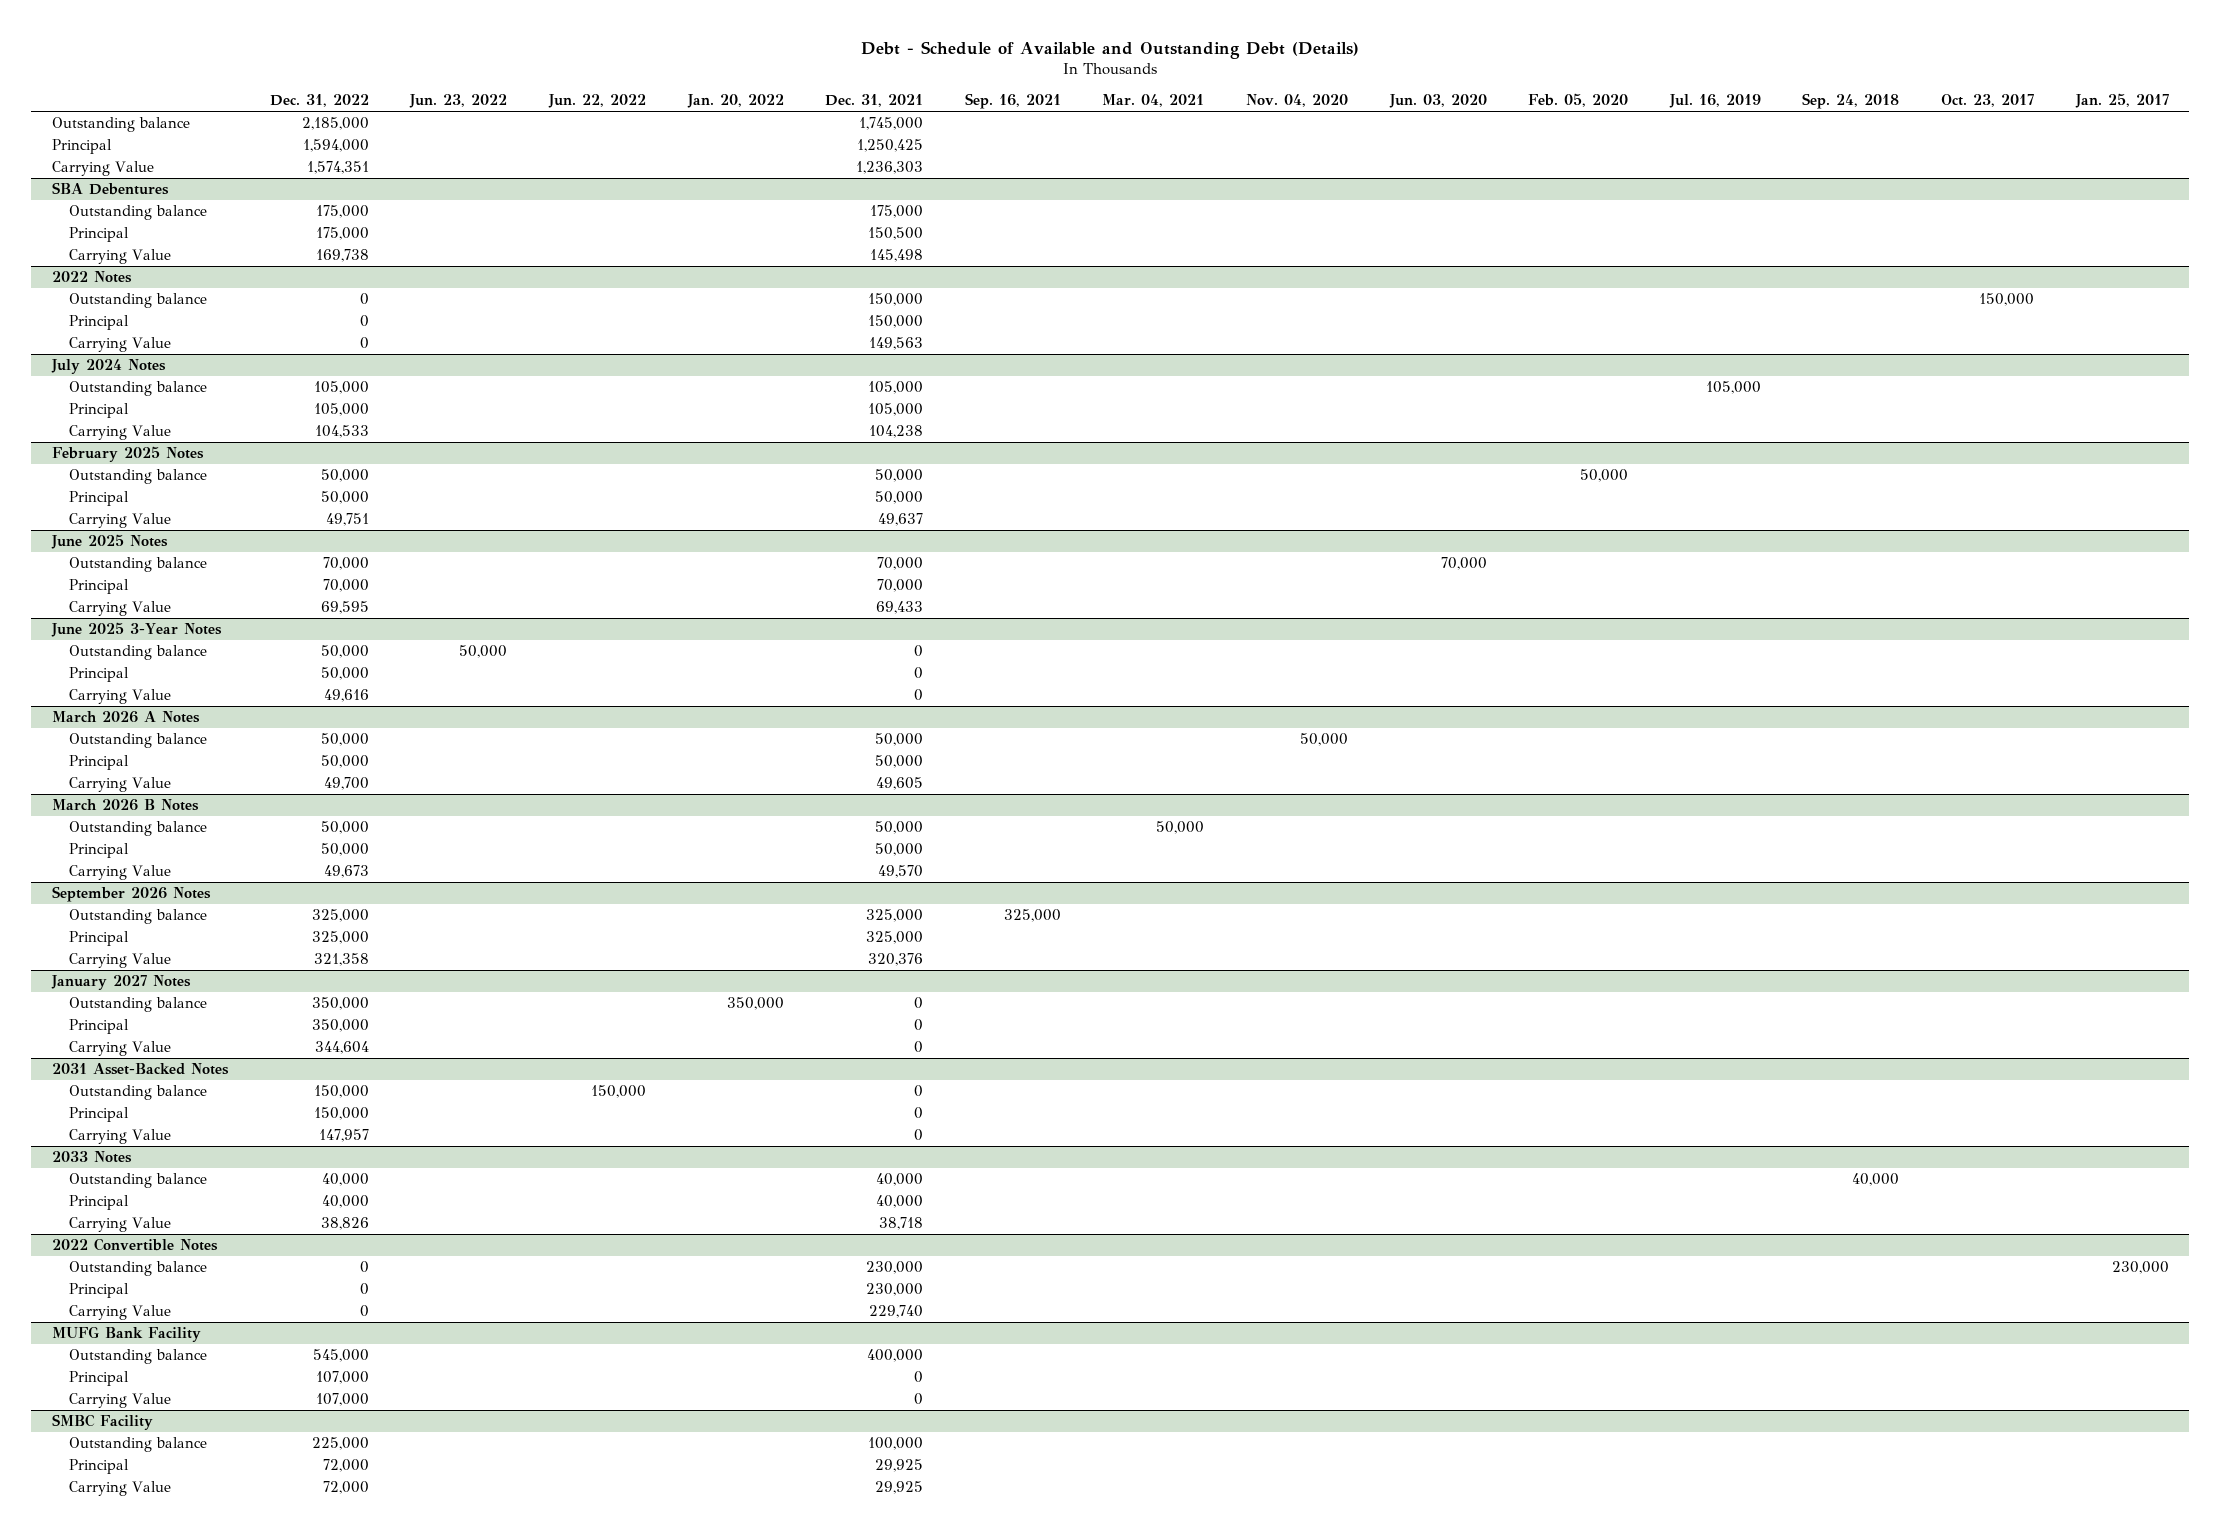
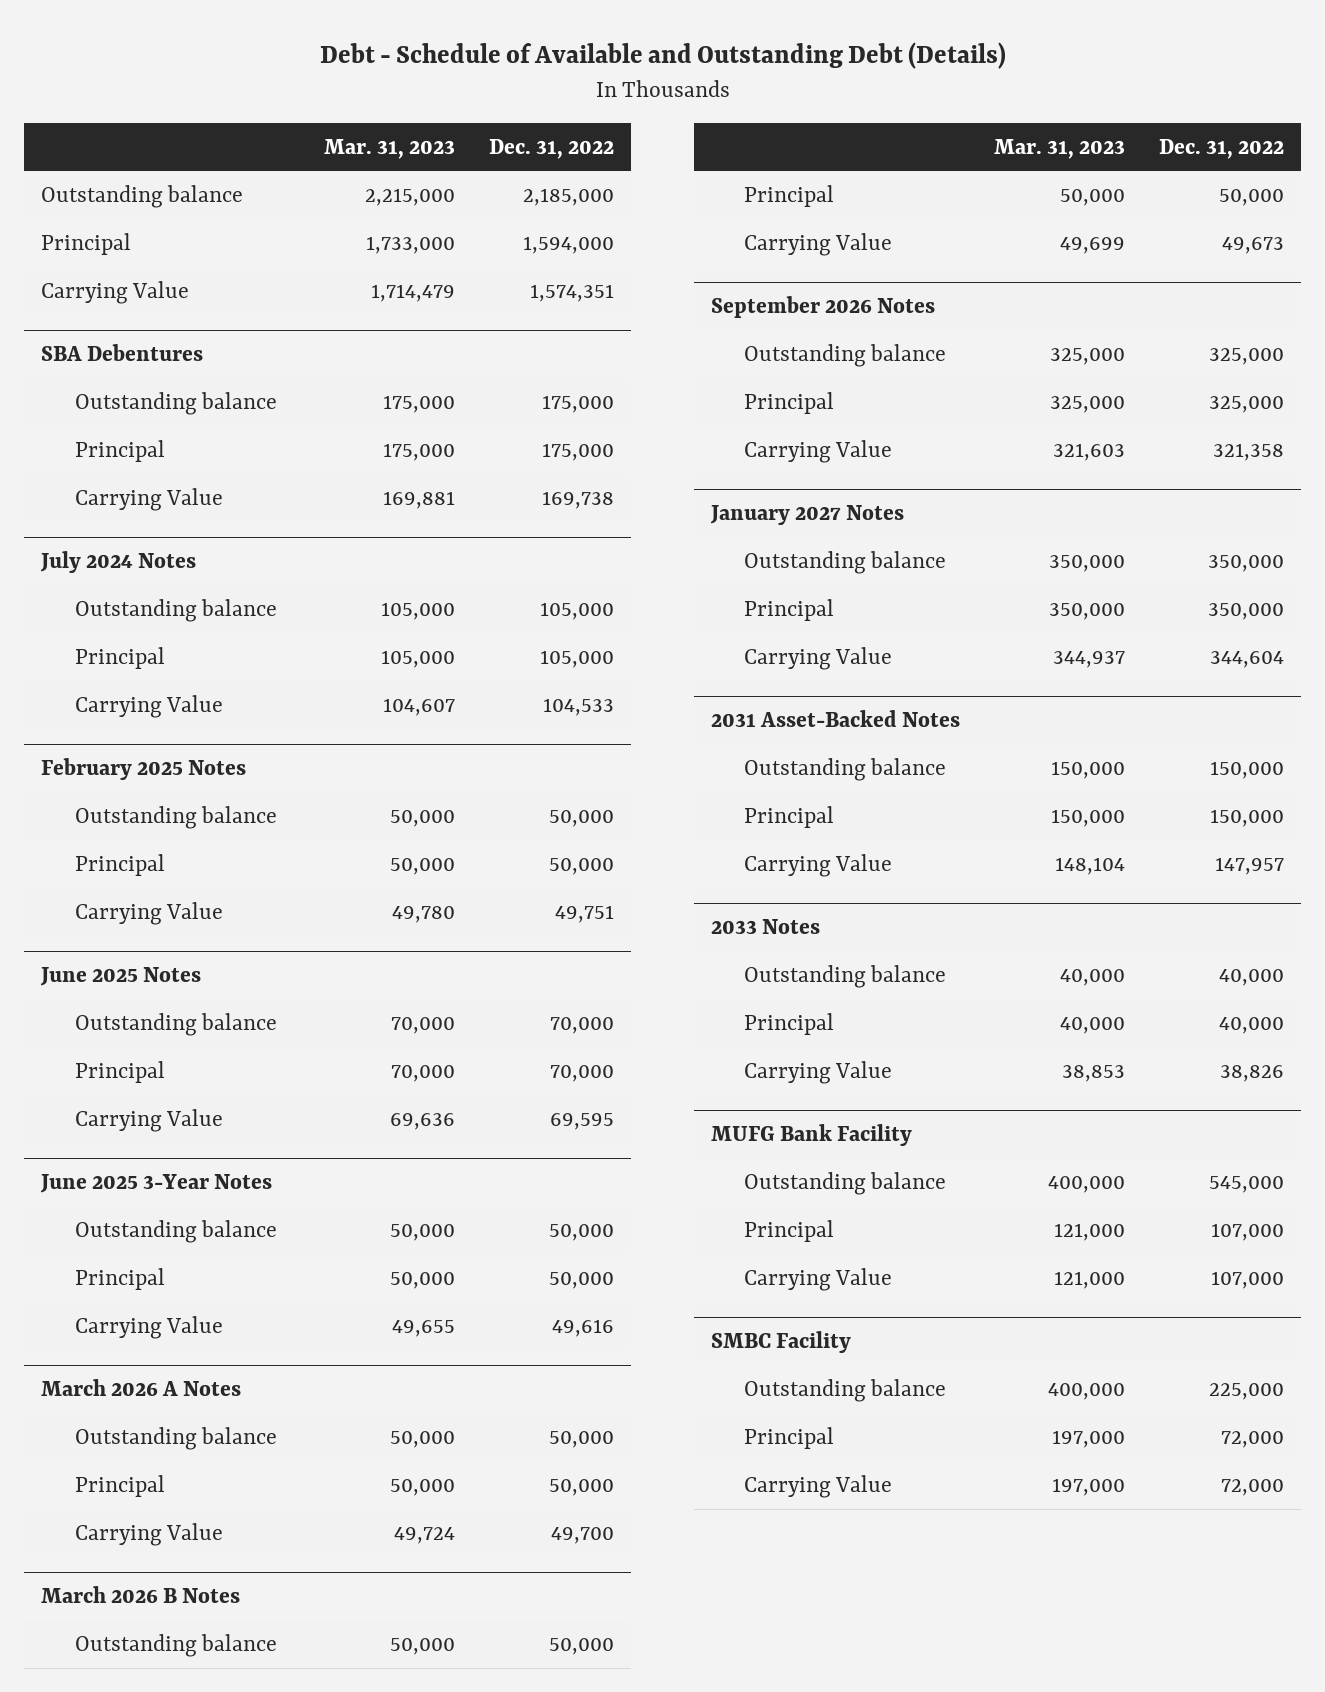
[409,94,508,109] Jun. 23, 2022 -> none
[547,94,646,109] Jun. 22, 2022 -> none
[686,94,784,109] Jan. 20, 2022 -> none
[825,94,924,108] Dec. 31, 2021 -> none
[964,93,1061,110] Sep. 16, 2021 -> none
[1102,94,1205,108] Mar. 04, 2021 -> none
[1245,94,1348,108] Nov. 04, 2020 -> none
[1388,94,1487,109] Jun. 03, 2020 -> none
[1528,93,1629,108] Feb. 05, 2020 -> none
[1668,94,1761,109] Jul. 16, 2019 -> none
[1802,93,1900,110] Sep. 24, 2018 -> none
[1941,94,2035,108] Oct. 23, 2017 -> none
[2074,93,2169,109] Jan. 25, 2017 -> none
none -> [324,138,456,159] Mar. 31, 2023
[52,271,133,284] 2022 Notes -> none
[69,293,208,309] Outstanding balance -> none
[69,315,130,331] Principal -> none
[69,337,172,353] Carrying Value -> none
[52,1238,219,1252] 2022 Convertible Notes -> none
[69,1261,208,1277] Outstanding balance -> none
[69,1283,130,1299] Principal -> none
[69,1305,172,1321] Carrying Value -> none

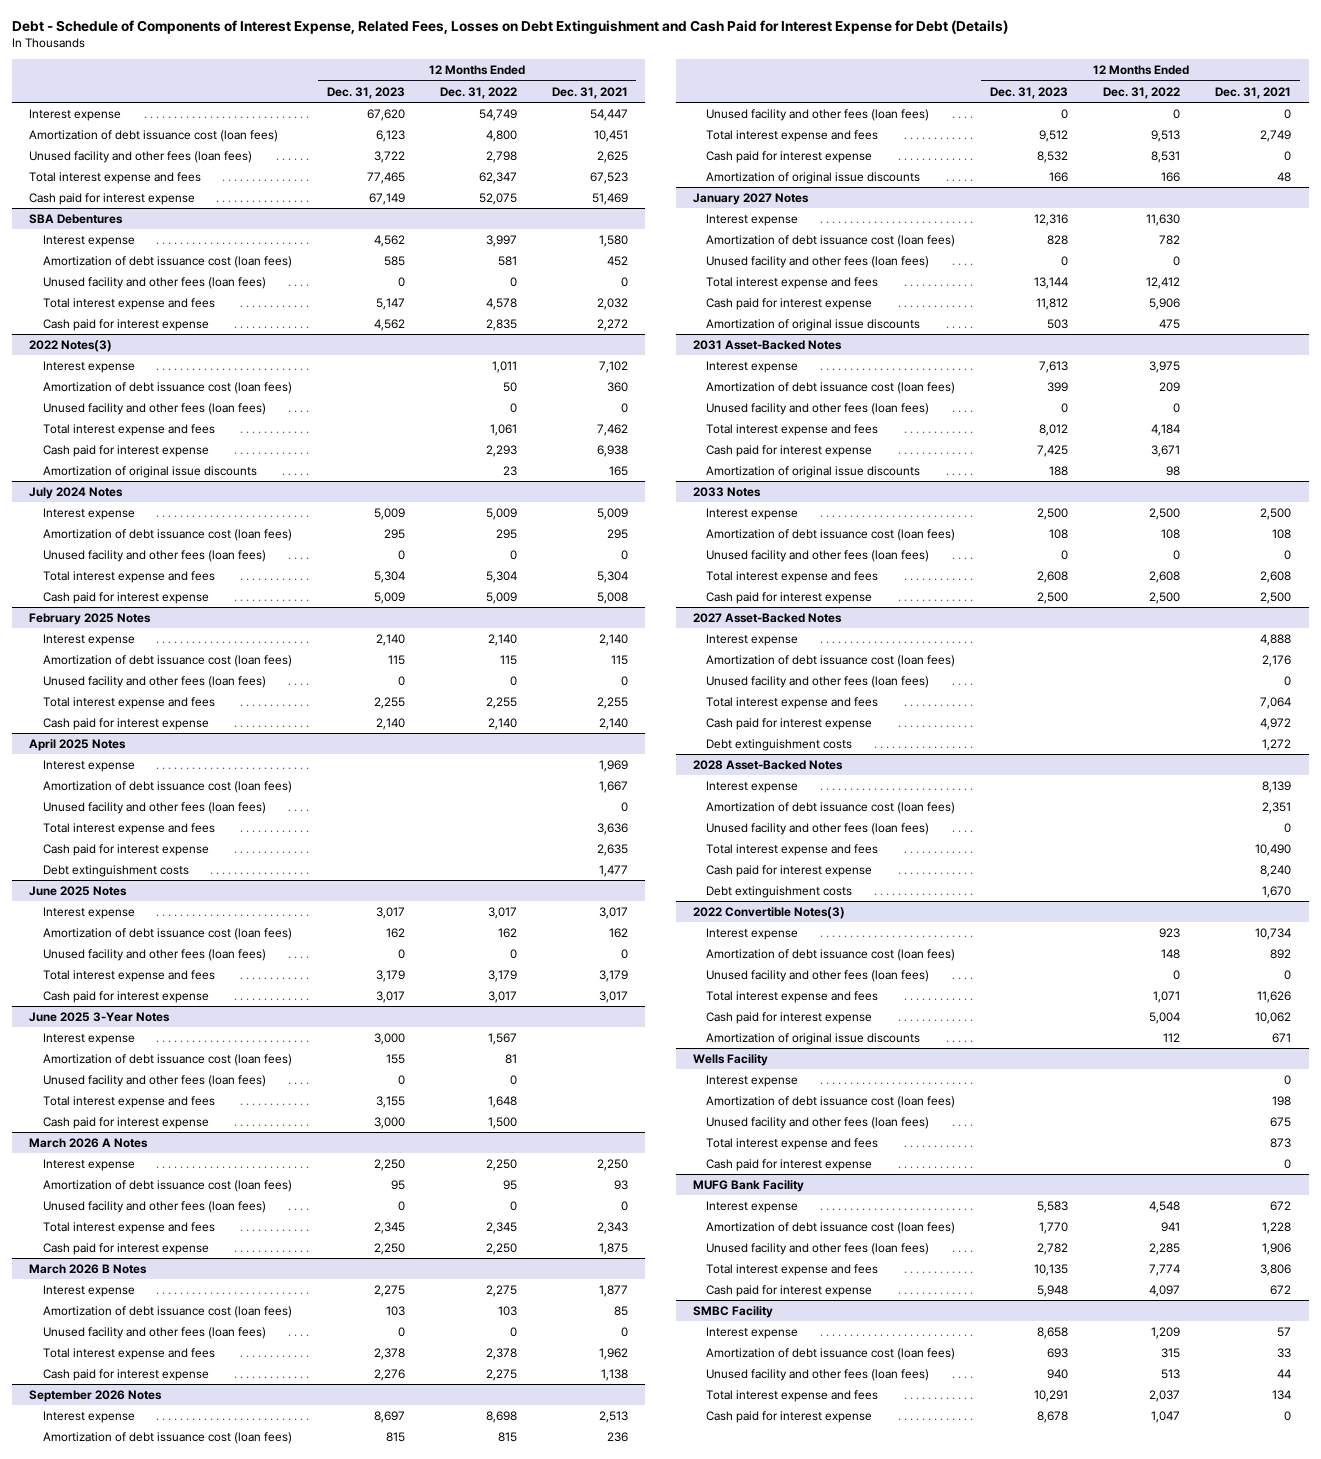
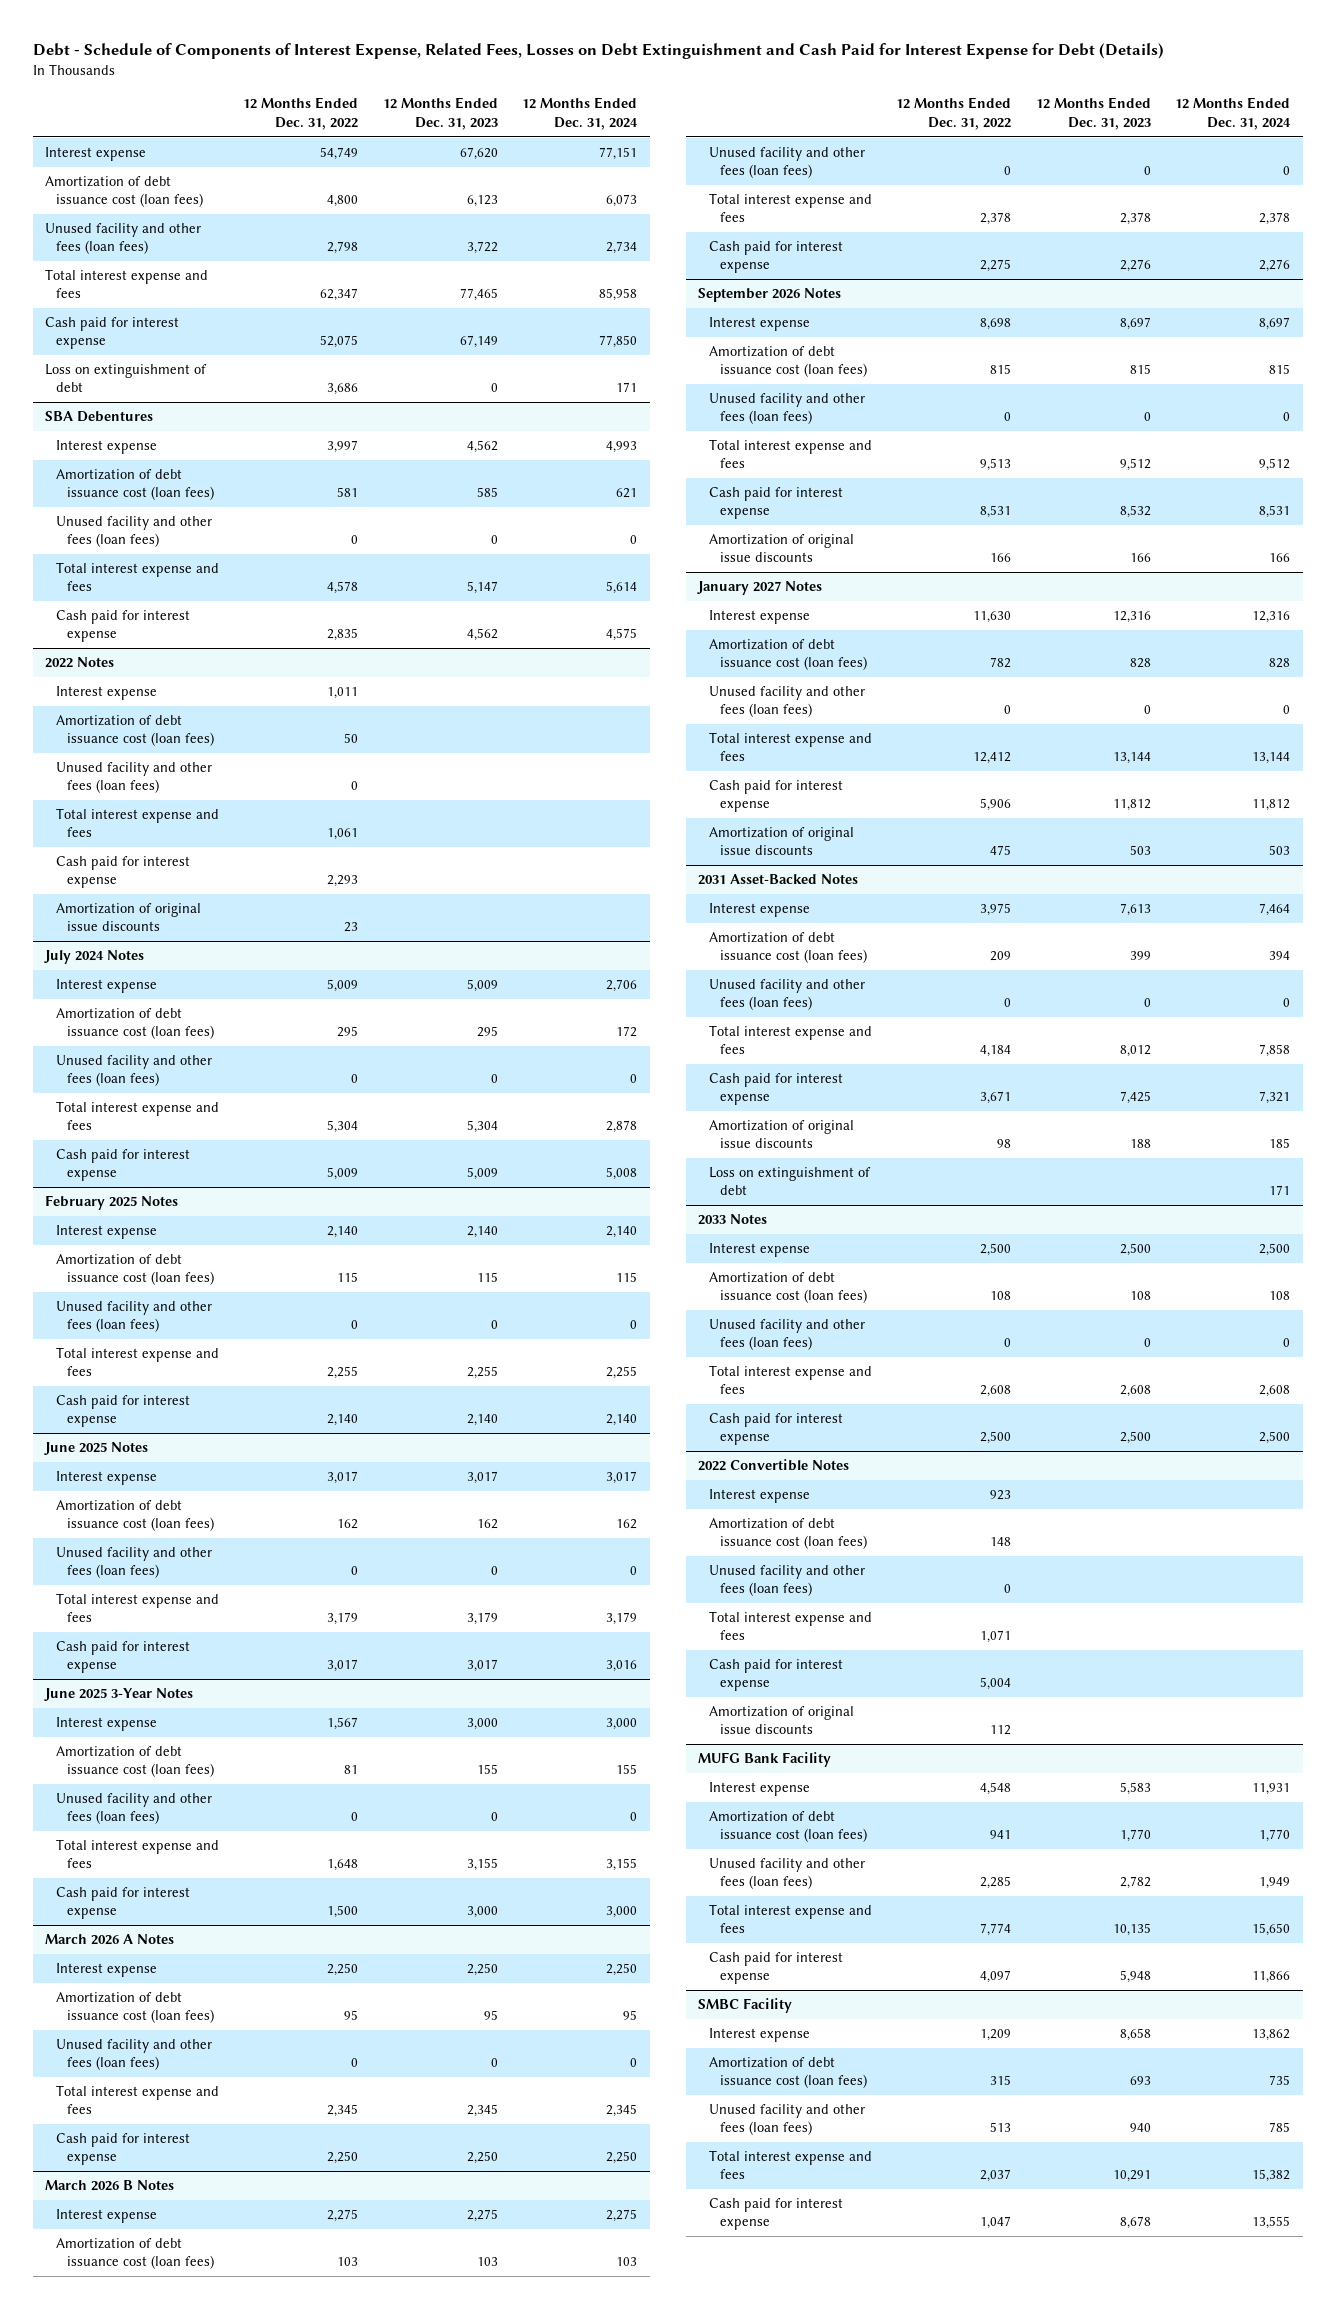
[551,86,628,99] Dec. 31, 2021 -> none
none -> [522,97,639,130] 12 Months Ended Dec. 31, 2024
none -> [45,364,208,393] Loss on extinguishment of debt
[29,339,113,352] 2022 Notes(3) -> [45,657,115,669] 2022 Notes
[29,738,127,751] April 2025 Notes -> none
[42,759,135,772] Interest expense -> none
[42,780,292,793] Amortization of debt issuance cost (loan fees) -> none
[42,801,266,814] Unused facility and other fees (loan fees) -> none
[42,822,215,835] Total interest expense and fees -> none
[42,843,209,856] Cash paid for interest expense -> none
[42,864,189,877] Debt extinguishment costs -> none
none -> [708,1167,871,1196] Loss on extinguishment of debt
[693,612,843,623] 2027 Asset-Backed Notes -> none
[706,633,799,646] Interest expense -> none
[706,654,956,667] Amortization of debt issuance cost (loan fees) -> none
[706,675,930,688] Unused facility and other fees (loan fees) -> none
[706,696,879,709] Total interest expense and fees -> none
[706,717,873,730] Cash paid for interest expense -> none
[706,738,853,751] Debt extinguishment costs -> none
[693,759,844,770] 2028 Asset-Backed Notes -> none
[706,780,799,793] Interest expense -> none
[706,801,956,814] Amortization of debt issuance cost (loan fees) -> none
[706,822,930,835] Unused facility and other fees (loan fees) -> none
[706,843,879,856] Total interest expense and fees -> none
[706,864,873,877] Cash paid for interest expense -> none
[706,885,853,898] Debt extinguishment costs -> none
[693,906,846,919] 2022 Convertible Notes(3) -> [698,1459,850,1472] 2022 Convertible Notes
[693,1053,769,1066] Wells Facility -> none
[706,1074,799,1087] Interest expense -> none
[706,1095,956,1108] Amortization of debt issuance cost (loan fees) -> none
[706,1116,930,1129] Unused facility and other fees (loan fees) -> none
[706,1137,879,1150] Total interest expense and fees -> none
[706,1158,873,1171] Cash paid for interest expense -> none

